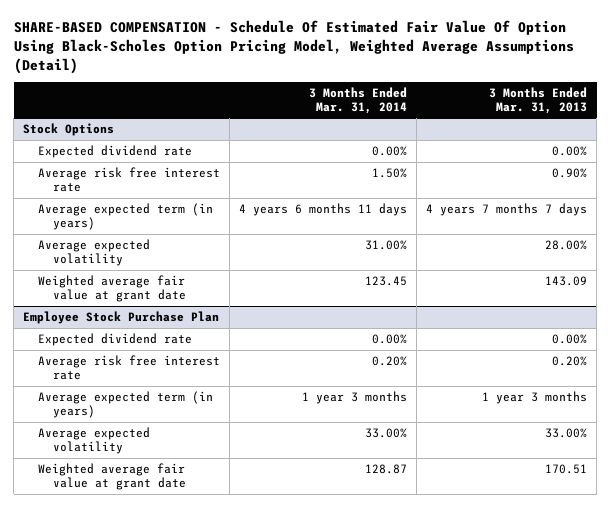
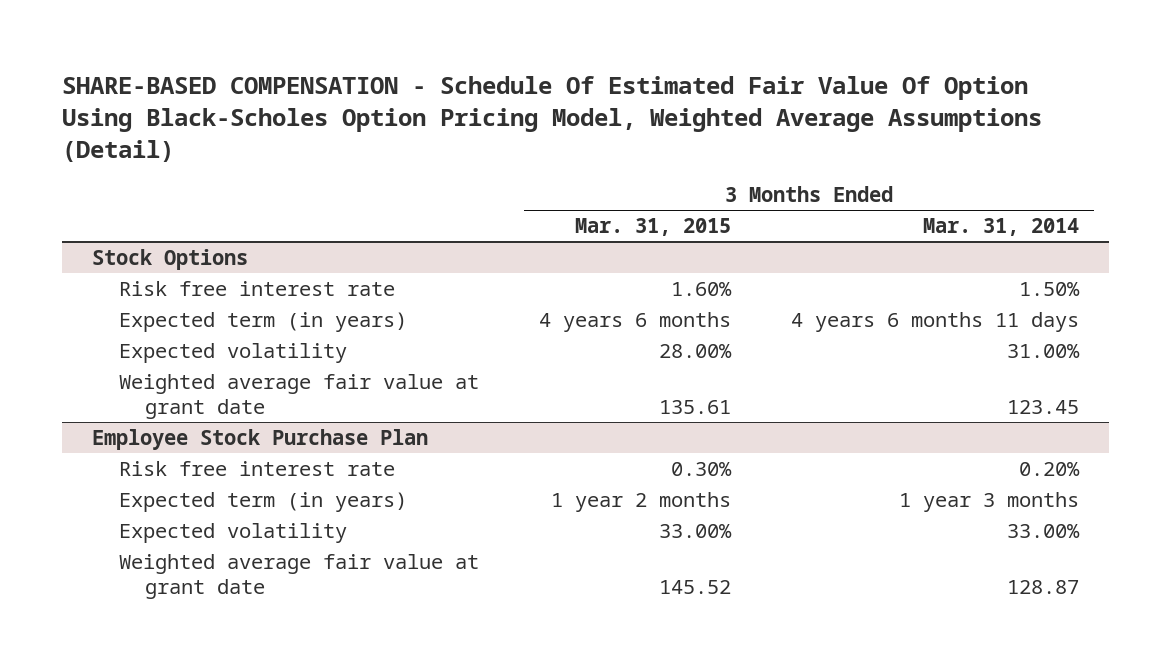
[489,86,588,114] 3 Months Ended Mar. 31, 2013 -> none
none -> [574,218,731,237] Mar. 31, 2015
[38,145,193,159] Expected dividend rate -> none
[38,167,221,193] Average risk free interest rate -> [118,280,395,296] Risk free interest rate
[38,203,214,231] Average expected term (in years) -> [118,311,407,332] Expected term (in years)
[38,239,151,267] Average expected volatility -> [118,342,347,363] Expected volatility
[38,333,193,347] Expected dividend rate -> none
[38,355,221,381] Average risk free interest rate -> [118,460,395,476] Risk free interest rate
[38,391,214,419] Average expected term (in years) -> [118,491,407,512] Expected term (in years)
[38,427,151,455] Average expected volatility -> [118,522,347,543] Expected volatility

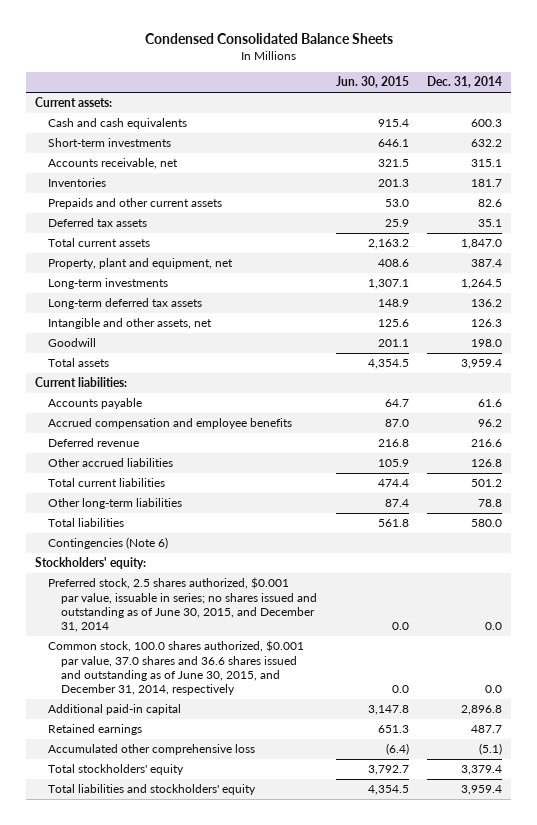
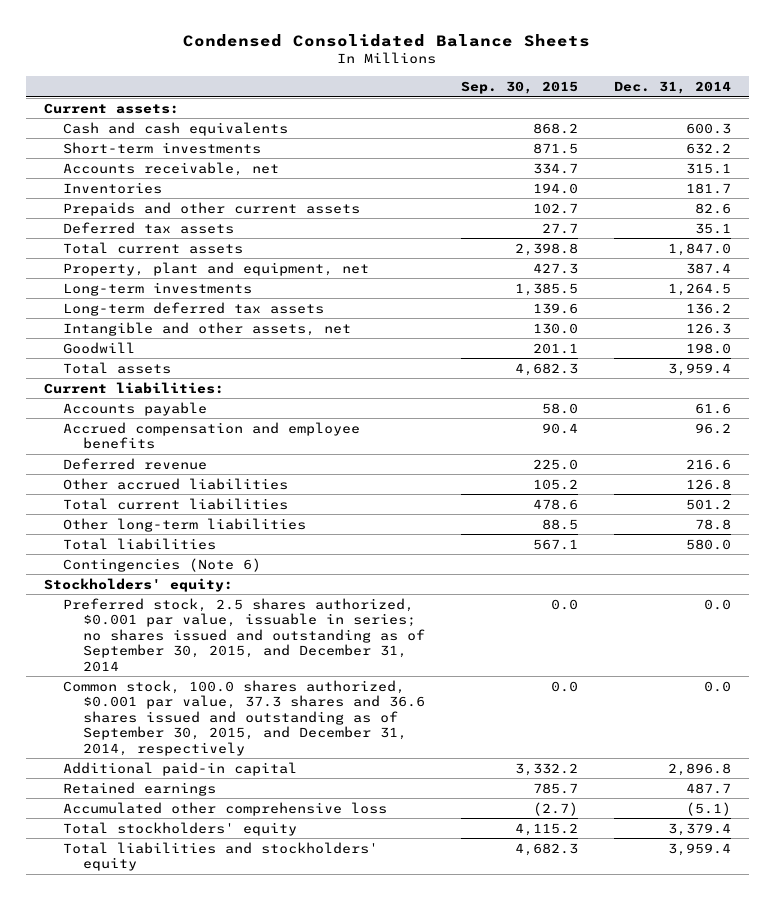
[335,76,409,89] Jun. 30, 2015 -> none
none -> [461,81,579,95] Sep. 30, 2015
[48,577,318,633] Preferred stock, 2.5 shares authorized, $0.001 par value, issuable in series; no shares issued and outstanding as of June 30, 2015, and December 31, 2014 -> [63,597,426,672] Preferred stock, 2.5 shares authorized, $0.001 par value, issuable in series; no shares issued and outstanding as of September 30, 2015, and December 31, 2014
[48,640,305,696] Common stock, 100.0 shares authorized, $0.001 par value, 37.0 shares and 36.6 shares issued and outstanding as of June 30, 2015, and December 31, 2014, respectively -> [63,679,426,756] Common stock, 100.0 shares authorized, $0.001 par value, 37.3 shares and 36.6 shares issued and outstanding as of September 30, 2015, and December 31, 2014, respectively

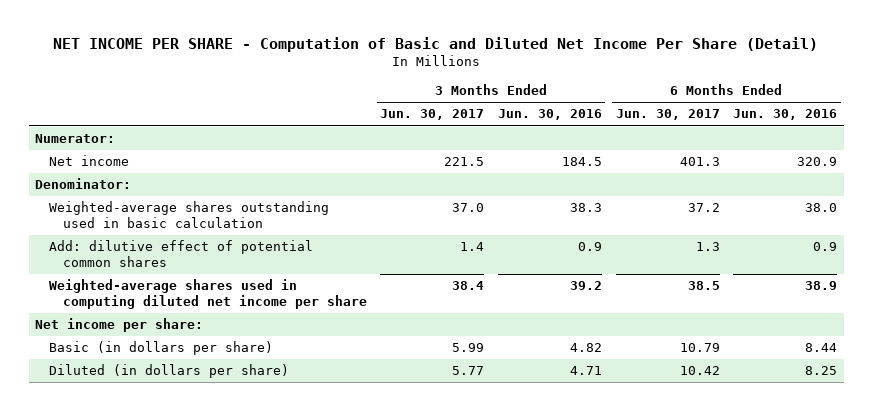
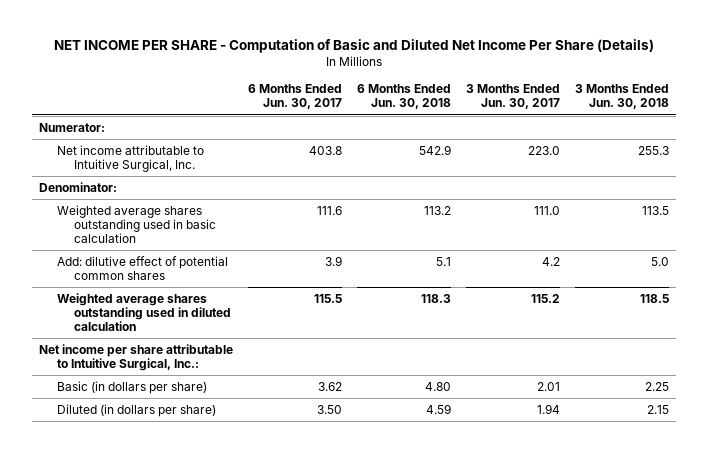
[53,36,819,52] NET INCOME PER SHARE - Computation of Basic and Diluted Net Income Per Share (Detail) -> [53,38,654,53] NET INCOME PER SHARE - Computation of Basic and Diluted Net Income Per Share (Details)
[497,109,602,121] Jun. 30, 2016 -> none
[733,109,838,121] Jun. 30, 2016 -> none
none -> [356,84,451,110] 6 Months Ended Jun. 30, 2018
none -> [574,84,669,110] 3 Months Ended Jun. 30, 2018
[49,155,130,167] Net income -> [56,144,204,172] Net income attributable to Intuitive Surgical, Inc.
[444,157,485,167] 221.5 -> [527,145,560,155] 223.0
[679,157,720,167] 401.3 -> [308,145,342,155] 403.8
[49,201,330,228] Weighted-average shares outstanding used in basic calculation -> [56,204,217,243] Weighted average shares outstanding used in basic calculation
[452,203,485,213] 37.0 -> [533,205,560,215] 111.0
[687,203,720,213] 37.2 -> [316,205,342,215] 111.6
[460,242,485,252] 1.4 -> [541,256,560,266] 4.2
[695,242,720,252] 1.3 -> [324,255,342,266] 3.9
[49,279,367,309] Weighted-average shares used in computing diluted net income per share -> [56,292,232,331] Weighted average shares outstanding used in diluted calculation
[452,281,485,291] 38.4 -> [530,293,560,303] 115.2
[687,281,720,291] 38.5 -> [313,293,342,303] 115.5
[35,318,204,333] Net income per share: -> [38,343,233,371] Net income per share attributable to Intuitive Surgical, Inc.:
[452,343,485,353] 5.99 -> [536,381,560,391] 2.01
[679,343,720,353] 10.79 -> [317,381,342,391] 3.62
[452,366,485,376] 5.77 -> [536,403,560,414] 1.94
[679,366,720,376] 10.42 -> [316,404,342,414] 3.50

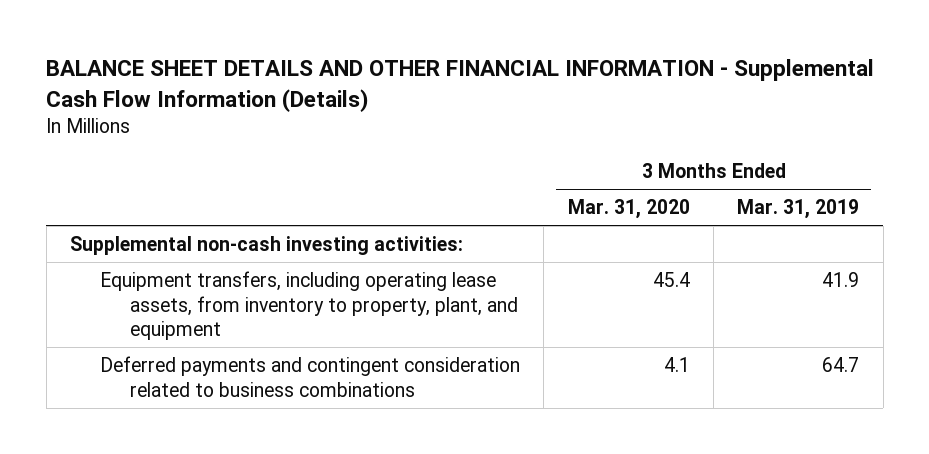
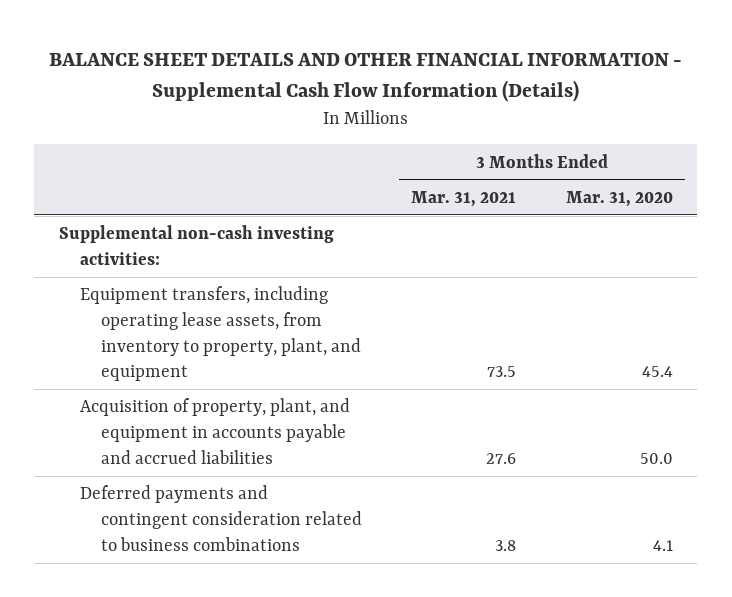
[737,199,860,220] Mar. 31, 2019 -> none
none -> [411,191,517,208] Mar. 31, 2021
none -> [79,398,350,464] Acquisition of property, plant, and equipment in accounts payable and accrued liabilities

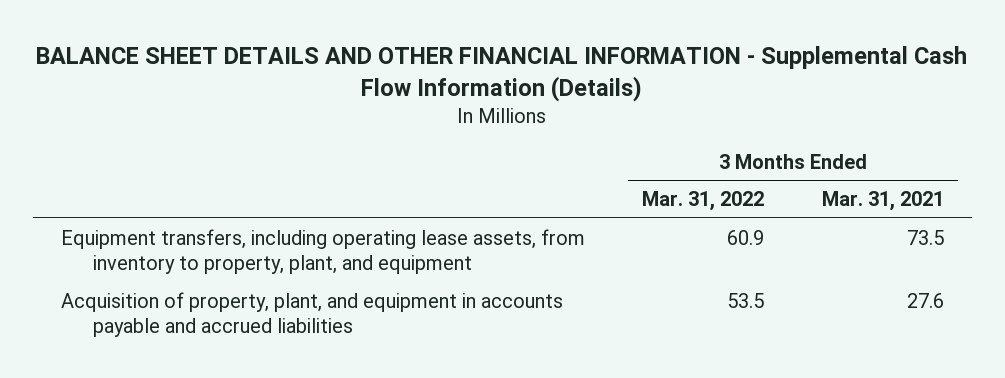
[565,191,673,208] Mar. 31, 2020 -> none
none -> [642,191,765,212] Mar. 31, 2022
[59,225,335,266] Supplemental non-cash investing activities: -> none
[79,485,362,551] Deferred payments and contingent consideration related to business combinations -> none

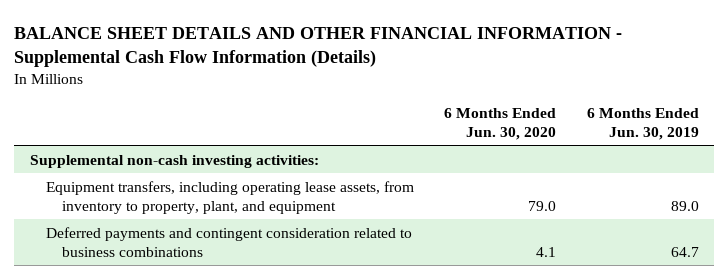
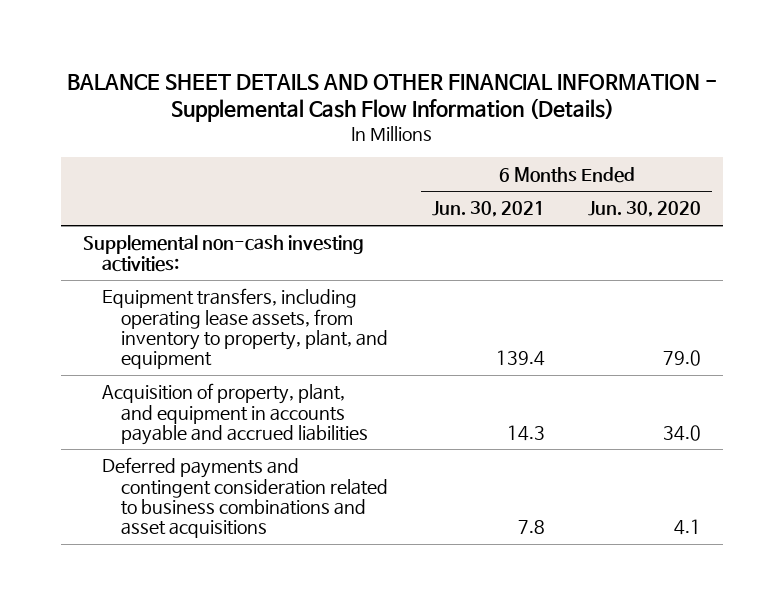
[586,107,699,141] 6 Months Ended Jun. 30, 2019 -> none
none -> [431,201,545,218] Jun. 30, 2021
none -> [102,383,369,445] Acquisition of property, plant, and equipment in accounts payable and accrued liabilities
[45,226,412,257] Deferred payments and contingent consideration related to business combinations -> [102,457,389,539] Deferred payments and contingent consideration related to business combinations and asset acquisitions

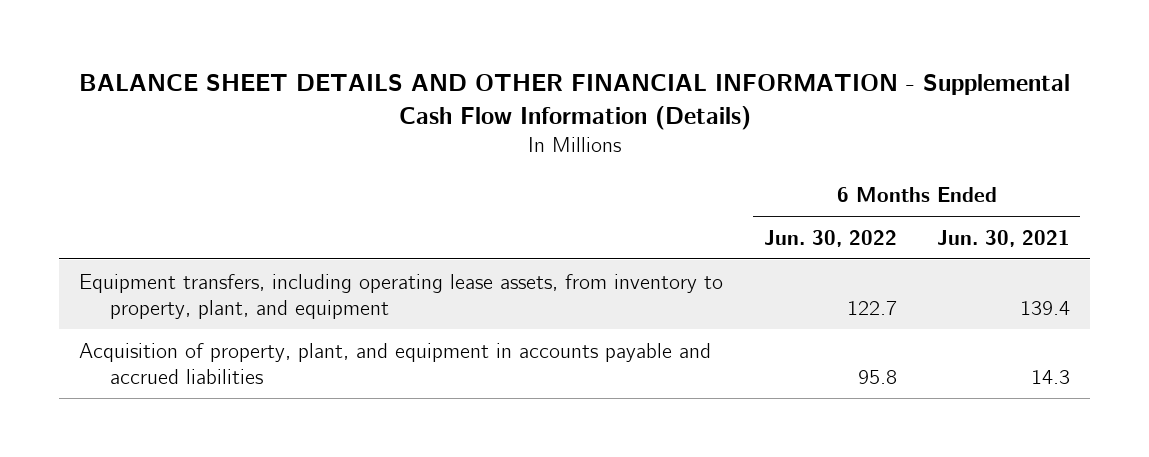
[588,201,702,218] Jun. 30, 2020 -> none
none -> [763,229,897,247] Jun. 30, 2022
[82,235,364,272] Supplemental non-cash investing activities: -> none
[102,457,389,539] Deferred payments and contingent consideration related to business combinations and asset acquisitions -> none

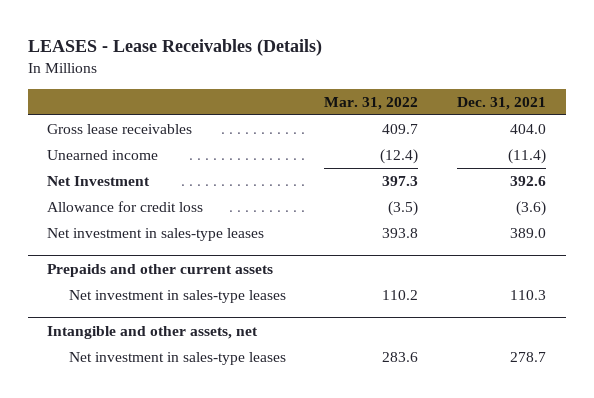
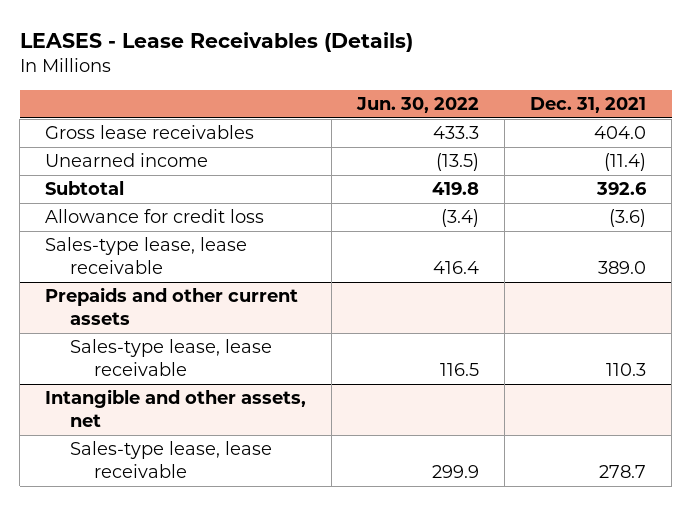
[324,97,419,111] Mar. 31, 2022 -> none
none -> [356,97,480,114] Jun. 30, 2022
[47,175,151,186] Net Investment -> [45,181,125,196] Subtotal
[47,227,265,241] Net investment in sales-type leases -> [45,237,248,275] Sales-type lease, lease receivable
[68,289,286,303] Net investment in sales-type leases -> [69,339,272,377] Sales-type lease, lease receivable
[68,351,286,365] Net investment in sales-type leases -> [69,441,272,479] Sales-type lease, lease receivable

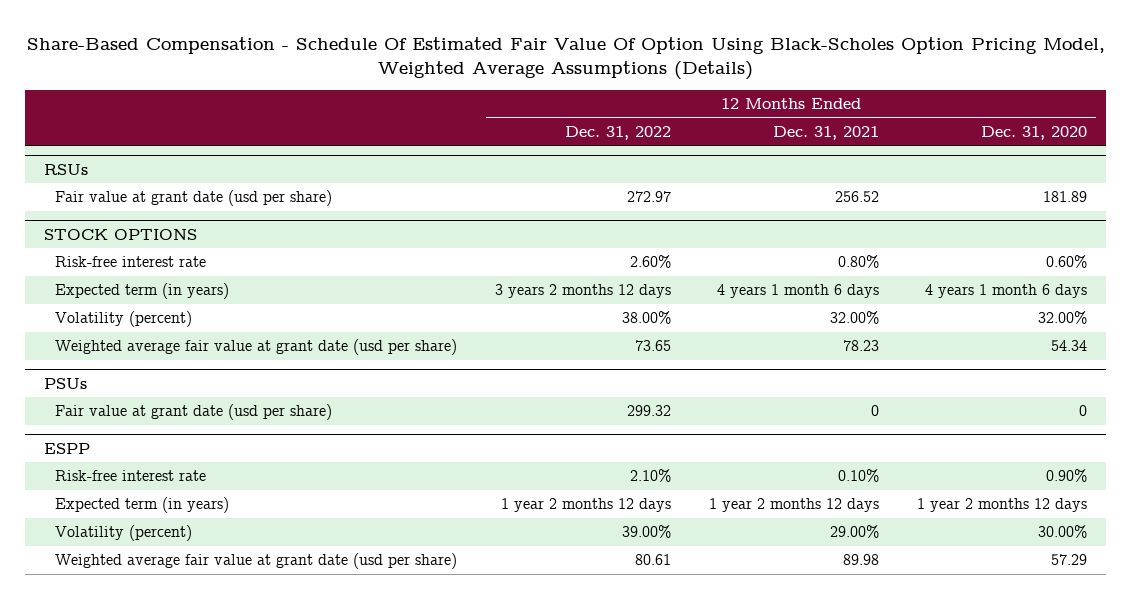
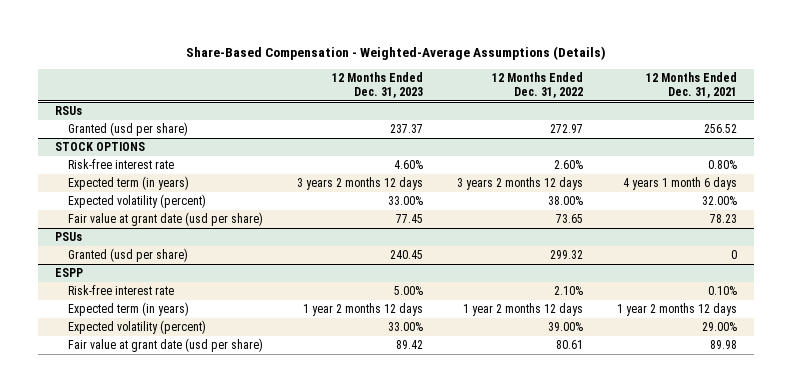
[26,36,1105,80] Share-Based Compensation - Schedule Of Estimated Fair Value Of Option Using Black-Scholes Option Pricing Model, Weighted Average Assumptions (Details) -> [186,45,607,60] Share-Based Compensation - Weighted-Average Assumptions (Details)
[980,125,1087,140] Dec. 31, 2020 -> none
none -> [331,71,423,98] 12 Months Ended Dec. 31, 2023
[55,190,333,207] Fair value at grant date (usd per share) -> [67,122,188,137] Granted (usd per share)
[55,311,193,328] Volatility (percent) -> [67,194,206,209] Expected volatility (percent)
[55,339,458,356] Weighted average fair value at grant date (usd per share) -> [67,212,263,227] Fair value at grant date (usd per share)
[55,404,333,421] Fair value at grant date (usd per share) -> [67,248,188,263] Granted (usd per share)
[55,525,193,542] Volatility (percent) -> [67,320,206,335] Expected volatility (percent)
[55,553,458,570] Weighted average fair value at grant date (usd per share) -> [67,338,263,353] Fair value at grant date (usd per share)

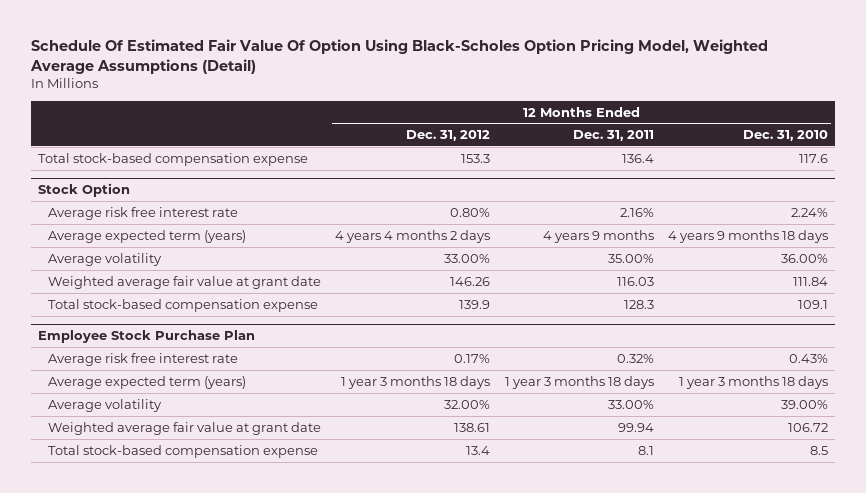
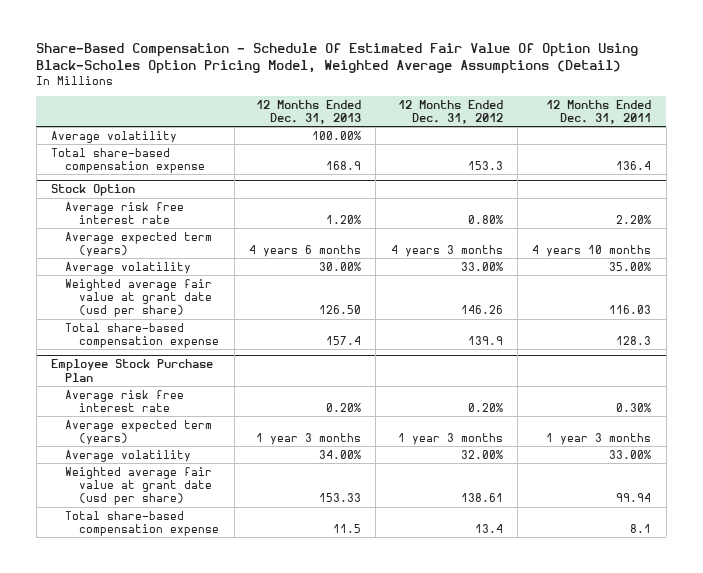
[30,38,769,74] Schedule Of Estimated Fair Value Of Option Using Black-Scholes Option Pricing Model, Weighted Average Assumptions (Detail) -> [36,43,639,75] Share-Based Compensation - Schedule Of Estimated Fair Value Of Option Using Black-Scholes Option Pricing Model, Weighted Average Assumptions (Detail)
[742,130,828,142] Dec. 31, 2010 -> none
none -> [255,99,361,124] 12 Months Ended Dec. 31, 2013
none -> [51,130,178,143] Average volatility
[38,152,309,166] Total stock-based compensation expense -> [51,147,206,173] Total share-based compensation expense
[619,207,654,217] 2.16% -> [616,214,652,224] 2.20%
[335,229,491,243] 4 years 4 months 2 days -> [390,244,503,257] 4 years 3 months
[542,229,654,243] 4 years 9 months -> [532,244,652,257] 4 years 10 months
[48,275,322,289] Weighted average fair value at grant date -> [65,278,213,318] Weighted average fair value at grant date (usd per share)
[48,298,319,312] Total stock-based compensation expense -> [65,322,220,348] Total share-based compensation expense
[454,353,491,363] 0.17% -> [467,402,503,412] 0.20%
[616,353,654,363] 0.32% -> [616,402,652,412] 0.30%
[341,375,491,389] 1 year 3 months 18 days -> [397,432,503,445] 1 year 3 months
[504,375,654,389] 1 year 3 months 18 days -> [546,432,652,445] 1 year 3 months
[48,421,322,435] Weighted average fair value at grant date -> [65,466,213,506] Weighted average fair value at grant date (usd per share)
[48,444,319,458] Total stock-based compensation expense -> [65,510,220,536] Total share-based compensation expense

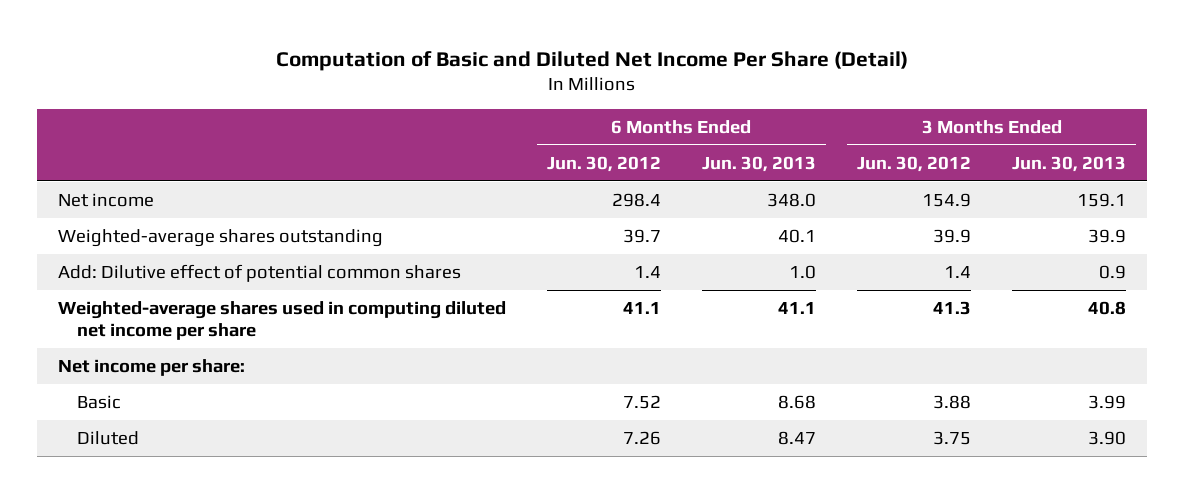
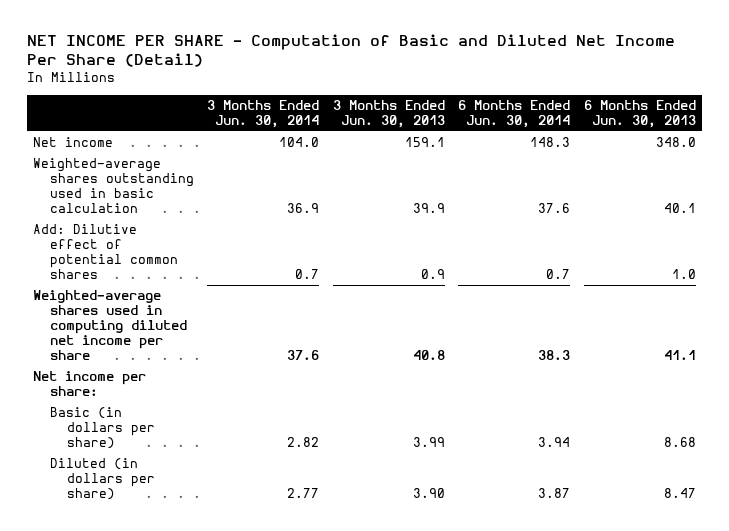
[275,50,908,71] Computation of Basic and Diluted Net Income Per Share (Detail) -> [26,34,675,68] NET INCOME PER SHARE - Computation of Basic and Diluted Net Income Per Share (Detail)
[546,155,661,172] Jun. 30, 2012 -> none
[857,155,972,172] Jun. 30, 2012 -> none
none -> [207,100,320,129] 3 Months Ended Jun. 30, 2014
none -> [458,100,571,129] 6 Months Ended Jun. 30, 2014
[57,228,383,247] Weighted-average shares outstanding -> [33,158,195,214] Weighted-average shares outstanding used in basic calculation
[77,394,122,409] Basic -> [50,407,155,450] Basic (in dollars per share)
[77,430,140,445] Diluted -> [50,458,155,501] Diluted (in dollars per share)

